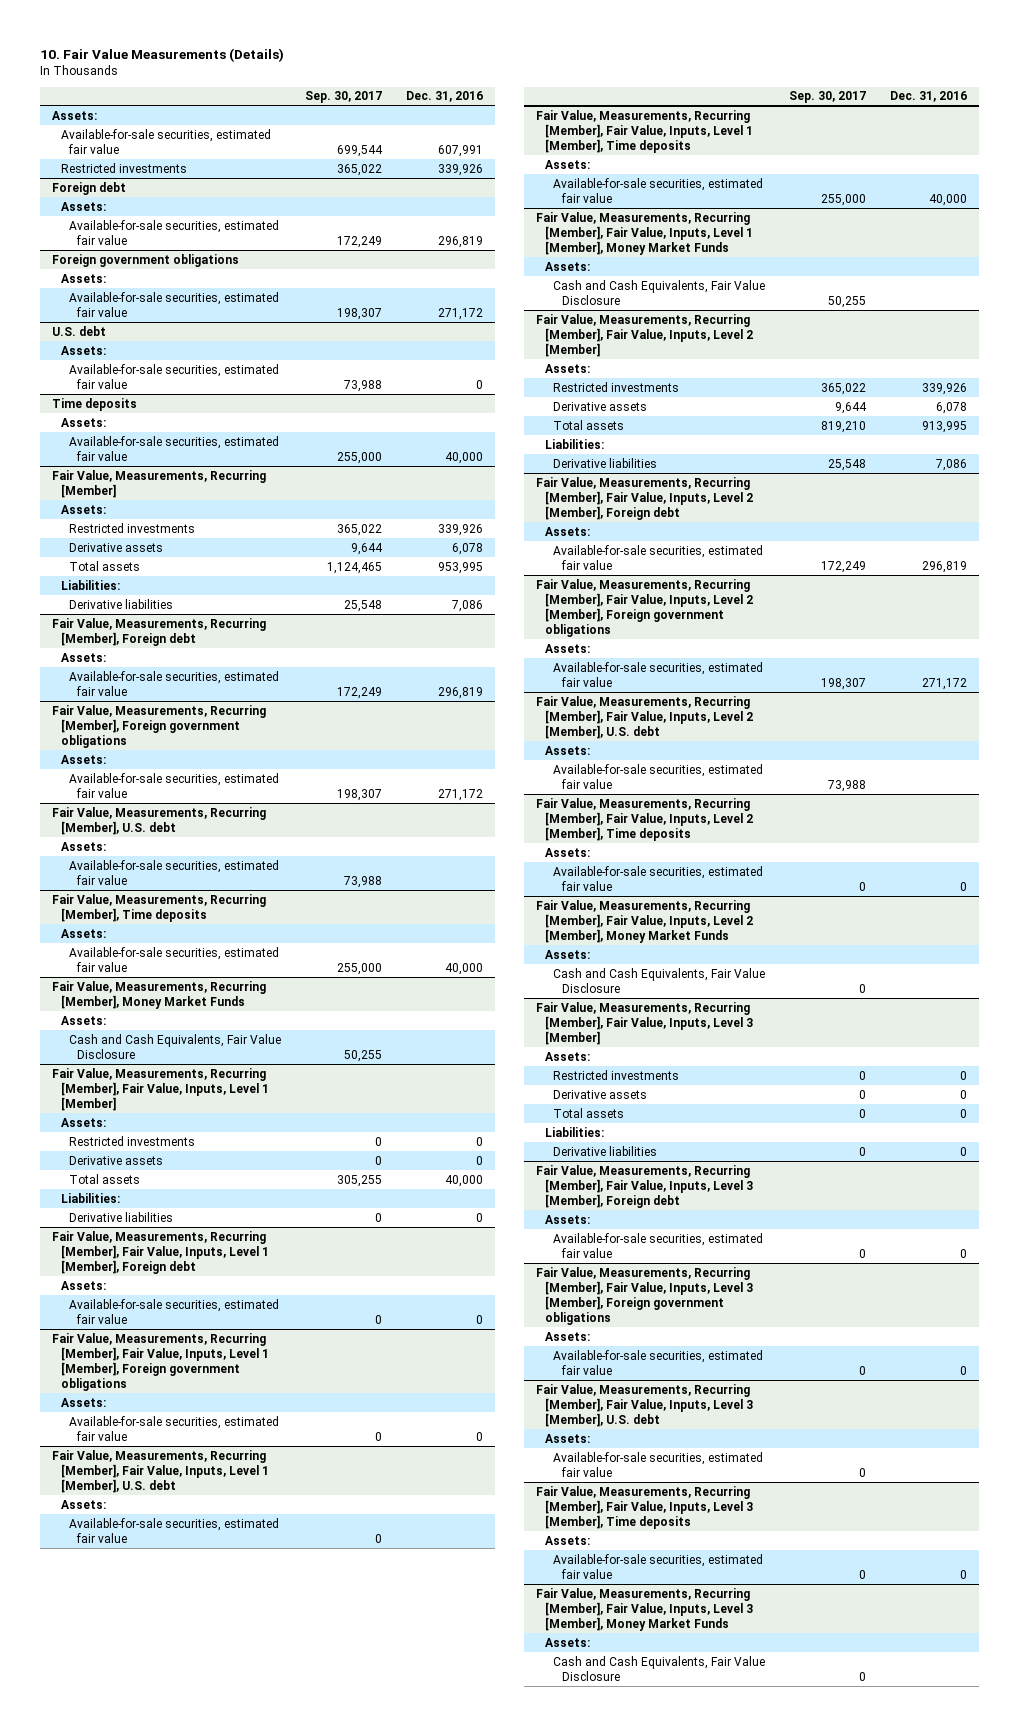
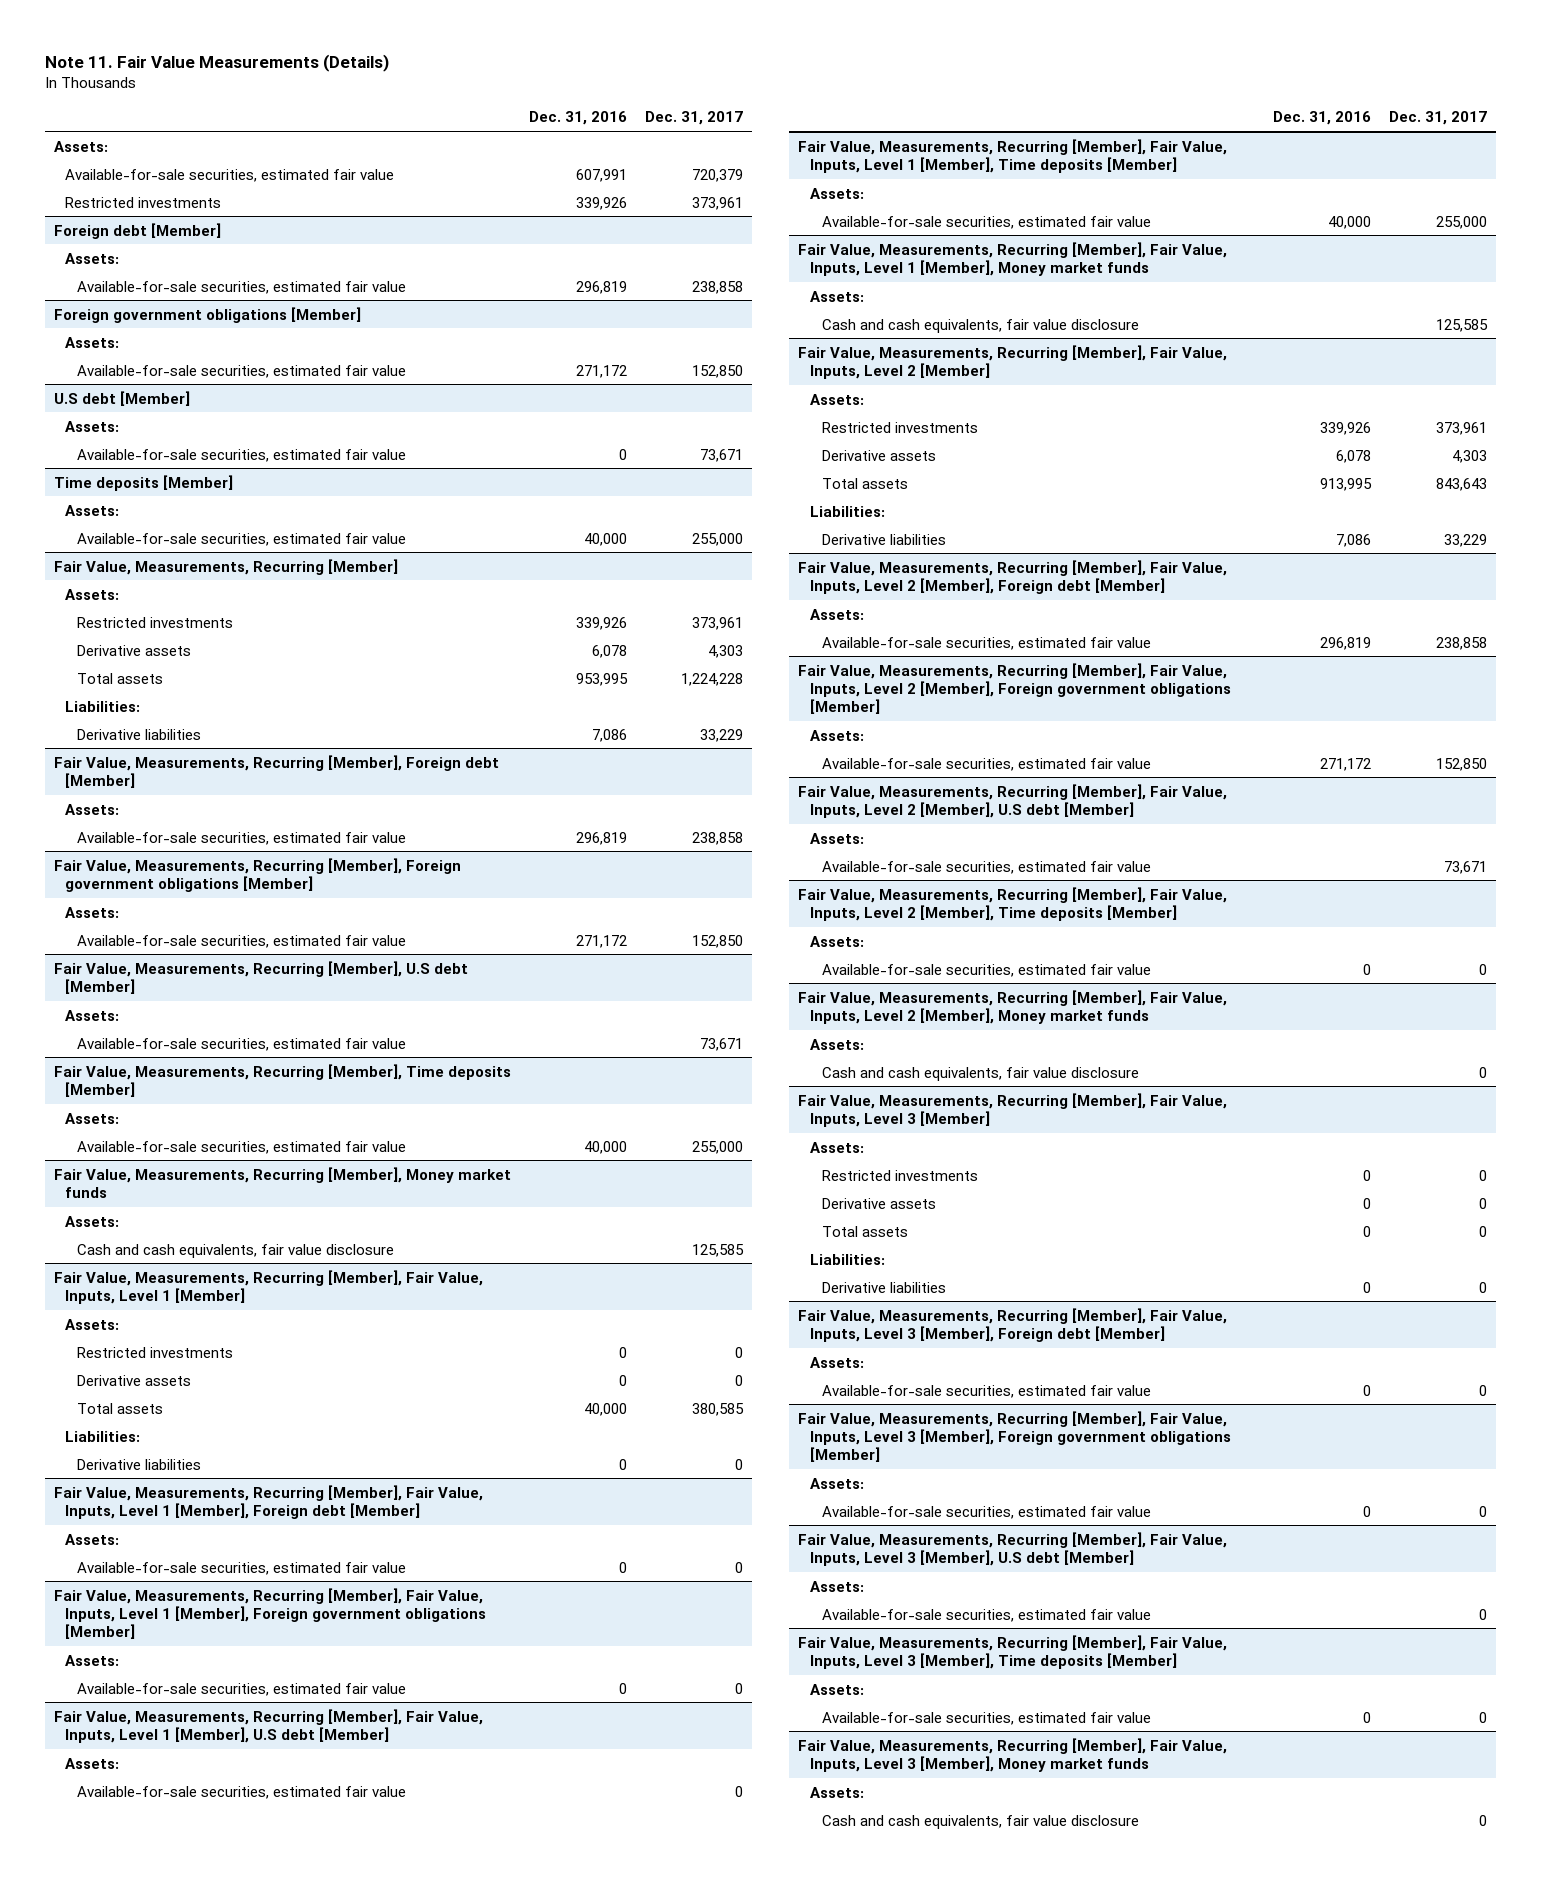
[40,47,285,62] 10. Fair Value Measurements (Details) -> [44,53,389,72] Note 11. Fair Value Measurements (Details)
[304,91,382,104] Sep. 30, 2017 -> none
none -> [644,111,743,126] Dec. 31, 2017
[52,181,127,195] Foreign debt -> [53,222,221,239] Foreign debt [Member]
[52,253,240,267] Foreign government obligations -> [53,306,361,323] Foreign government obligations [Member]
[52,325,107,336] U.S. debt -> [53,390,190,406] U.S debt [Member]
[52,397,138,411] Time deposits -> [53,474,233,491] Time deposits [Member]
[52,617,267,646] Fair Value, Measurements, Recurring [Member], Foreign debt -> [53,754,499,788] Fair Value, Measurements, Recurring [Member], Foreign debt [Member]
[52,704,267,748] Fair Value, Measurements, Recurring [Member], Foreign government obligations -> [53,857,461,892] Fair Value, Measurements, Recurring [Member], Foreign government obligations [Member]
[52,806,267,835] Fair Value, Measurements, Recurring [Member], U.S. debt -> [53,960,468,994] Fair Value, Measurements, Recurring [Member], U.S debt [Member]
[52,893,267,922] Fair Value, Measurements, Recurring [Member], Time deposits -> [53,1063,511,1097] Fair Value, Measurements, Recurring [Member], Time deposits [Member]
[52,980,267,1009] Fair Value, Measurements, Recurring [Member], Money Market Funds -> [53,1166,511,1198] Fair Value, Measurements, Recurring [Member], Money market funds
[68,1033,281,1059] Cash and Cash Equivalents, Fair Value Disclosure -> [76,1243,394,1258] Cash and cash equivalents, fair value disclosure
[52,1230,269,1274] Fair Value, Measurements, Recurring [Member], Fair Value, Inputs, Level 1 [Member], Foreign debt -> [53,1484,483,1519] Fair Value, Measurements, Recurring [Member], Fair Value, Inputs, Level 1 [Member], Foreign debt [Member]
[52,1332,269,1391] Fair Value, Measurements, Recurring [Member], Fair Value, Inputs, Level 1 [Member], Foreign government obligations -> [53,1587,487,1640] Fair Value, Measurements, Recurring [Member], Fair Value, Inputs, Level 1 [Member], Foreign government obligations [Member]
[52,1449,269,1493] Fair Value, Measurements, Recurring [Member], Fair Value, Inputs, Level 1 [Member], U.S. debt -> [53,1708,483,1743] Fair Value, Measurements, Recurring [Member], Fair Value, Inputs, Level 1 [Member], U.S debt [Member]
[536,109,753,153] Fair Value, Measurements, Recurring [Member], Fair Value, Inputs, Level 1 [Member], Time deposits -> [798,138,1228,173] Fair Value, Measurements, Recurring [Member], Fair Value, Inputs, Level 1 [Member], Time deposits [Member]
[536,211,753,255] Fair Value, Measurements, Recurring [Member], Fair Value, Inputs, Level 1 [Member], Money Market Funds -> [798,241,1228,276] Fair Value, Measurements, Recurring [Member], Fair Value, Inputs, Level 1 [Member], Money market funds
[553,279,766,305] Cash and Cash Equivalents, Fair Value Disclosure -> [821,318,1139,333] Cash and cash equivalents, fair value disclosure
[536,476,753,520] Fair Value, Measurements, Recurring [Member], Fair Value, Inputs, Level 2 [Member], Foreign debt -> [798,559,1228,594] Fair Value, Measurements, Recurring [Member], Fair Value, Inputs, Level 2 [Member], Foreign debt [Member]
[536,578,753,637] Fair Value, Measurements, Recurring [Member], Fair Value, Inputs, Level 2 [Member], Foreign government obligations -> [798,662,1231,715] Fair Value, Measurements, Recurring [Member], Fair Value, Inputs, Level 2 [Member], Foreign government obligations [Member]
[536,695,753,739] Fair Value, Measurements, Recurring [Member], Fair Value, Inputs, Level 2 [Member], U.S. debt -> [798,783,1228,818] Fair Value, Measurements, Recurring [Member], Fair Value, Inputs, Level 2 [Member], U.S debt [Member]
[536,797,753,841] Fair Value, Measurements, Recurring [Member], Fair Value, Inputs, Level 2 [Member], Time deposits -> [798,886,1228,921] Fair Value, Measurements, Recurring [Member], Fair Value, Inputs, Level 2 [Member], Time deposits [Member]
[536,899,753,943] Fair Value, Measurements, Recurring [Member], Fair Value, Inputs, Level 2 [Member], Money Market Funds -> [798,989,1228,1024] Fair Value, Measurements, Recurring [Member], Fair Value, Inputs, Level 2 [Member], Money market funds
[553,967,766,993] Cash and Cash Equivalents, Fair Value Disclosure -> [821,1066,1139,1081] Cash and cash equivalents, fair value disclosure
[536,1164,753,1208] Fair Value, Measurements, Recurring [Member], Fair Value, Inputs, Level 3 [Member], Foreign debt -> [798,1307,1228,1342] Fair Value, Measurements, Recurring [Member], Fair Value, Inputs, Level 3 [Member], Foreign debt [Member]
[536,1266,753,1325] Fair Value, Measurements, Recurring [Member], Fair Value, Inputs, Level 3 [Member], Foreign government obligations -> [798,1410,1231,1463] Fair Value, Measurements, Recurring [Member], Fair Value, Inputs, Level 3 [Member], Foreign government obligations [Member]
[536,1383,753,1427] Fair Value, Measurements, Recurring [Member], Fair Value, Inputs, Level 3 [Member], U.S. debt -> [798,1531,1228,1566] Fair Value, Measurements, Recurring [Member], Fair Value, Inputs, Level 3 [Member], U.S debt [Member]
[536,1485,753,1529] Fair Value, Measurements, Recurring [Member], Fair Value, Inputs, Level 3 [Member], Time deposits -> [798,1634,1228,1669] Fair Value, Measurements, Recurring [Member], Fair Value, Inputs, Level 3 [Member], Time deposits [Member]
[536,1587,753,1631] Fair Value, Measurements, Recurring [Member], Fair Value, Inputs, Level 3 [Member], Money Market Funds -> [798,1737,1228,1772] Fair Value, Measurements, Recurring [Member], Fair Value, Inputs, Level 3 [Member], Money market funds
[553,1655,766,1681] Cash and Cash Equivalents, Fair Value Disclosure -> [821,1814,1139,1829] Cash and cash equivalents, fair value disclosure

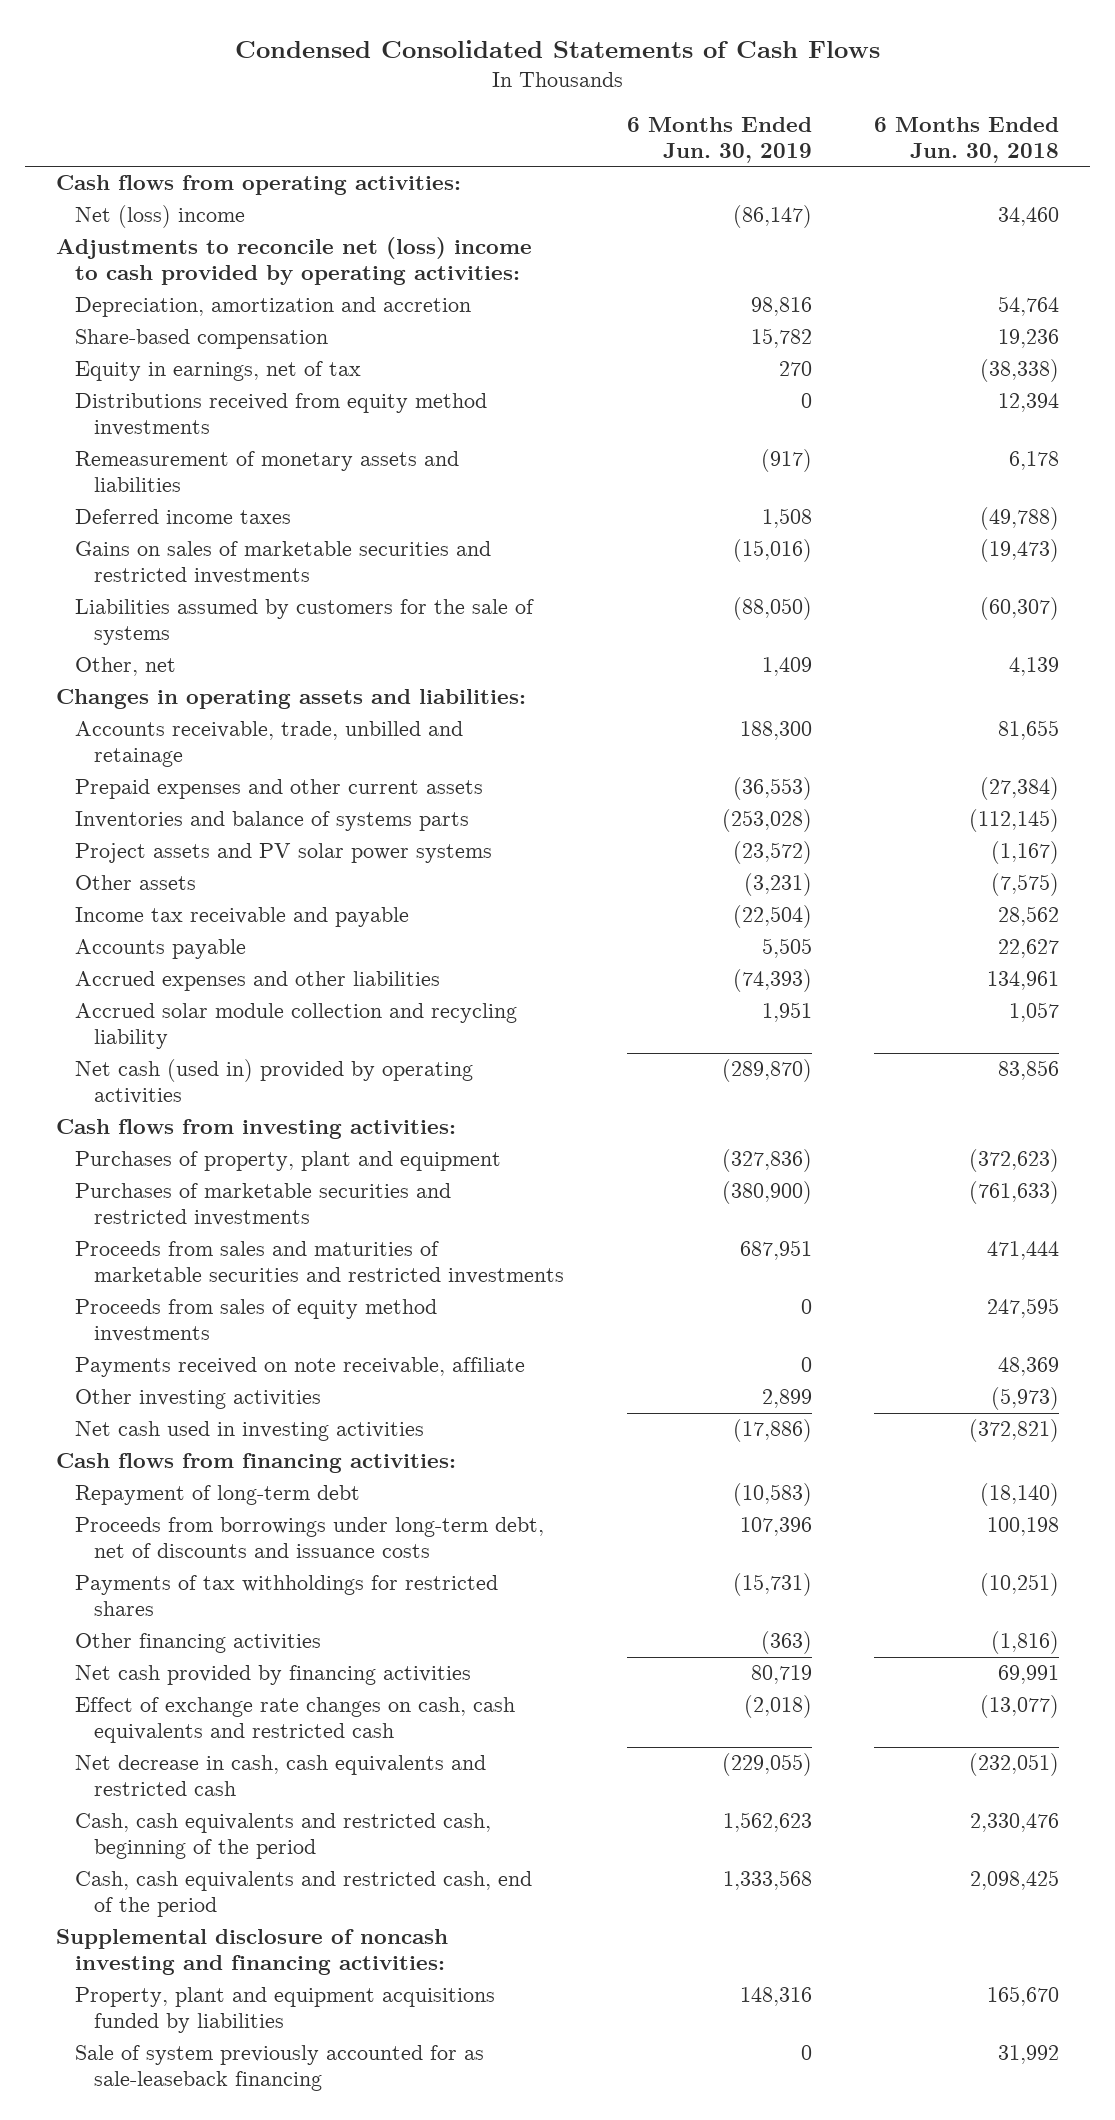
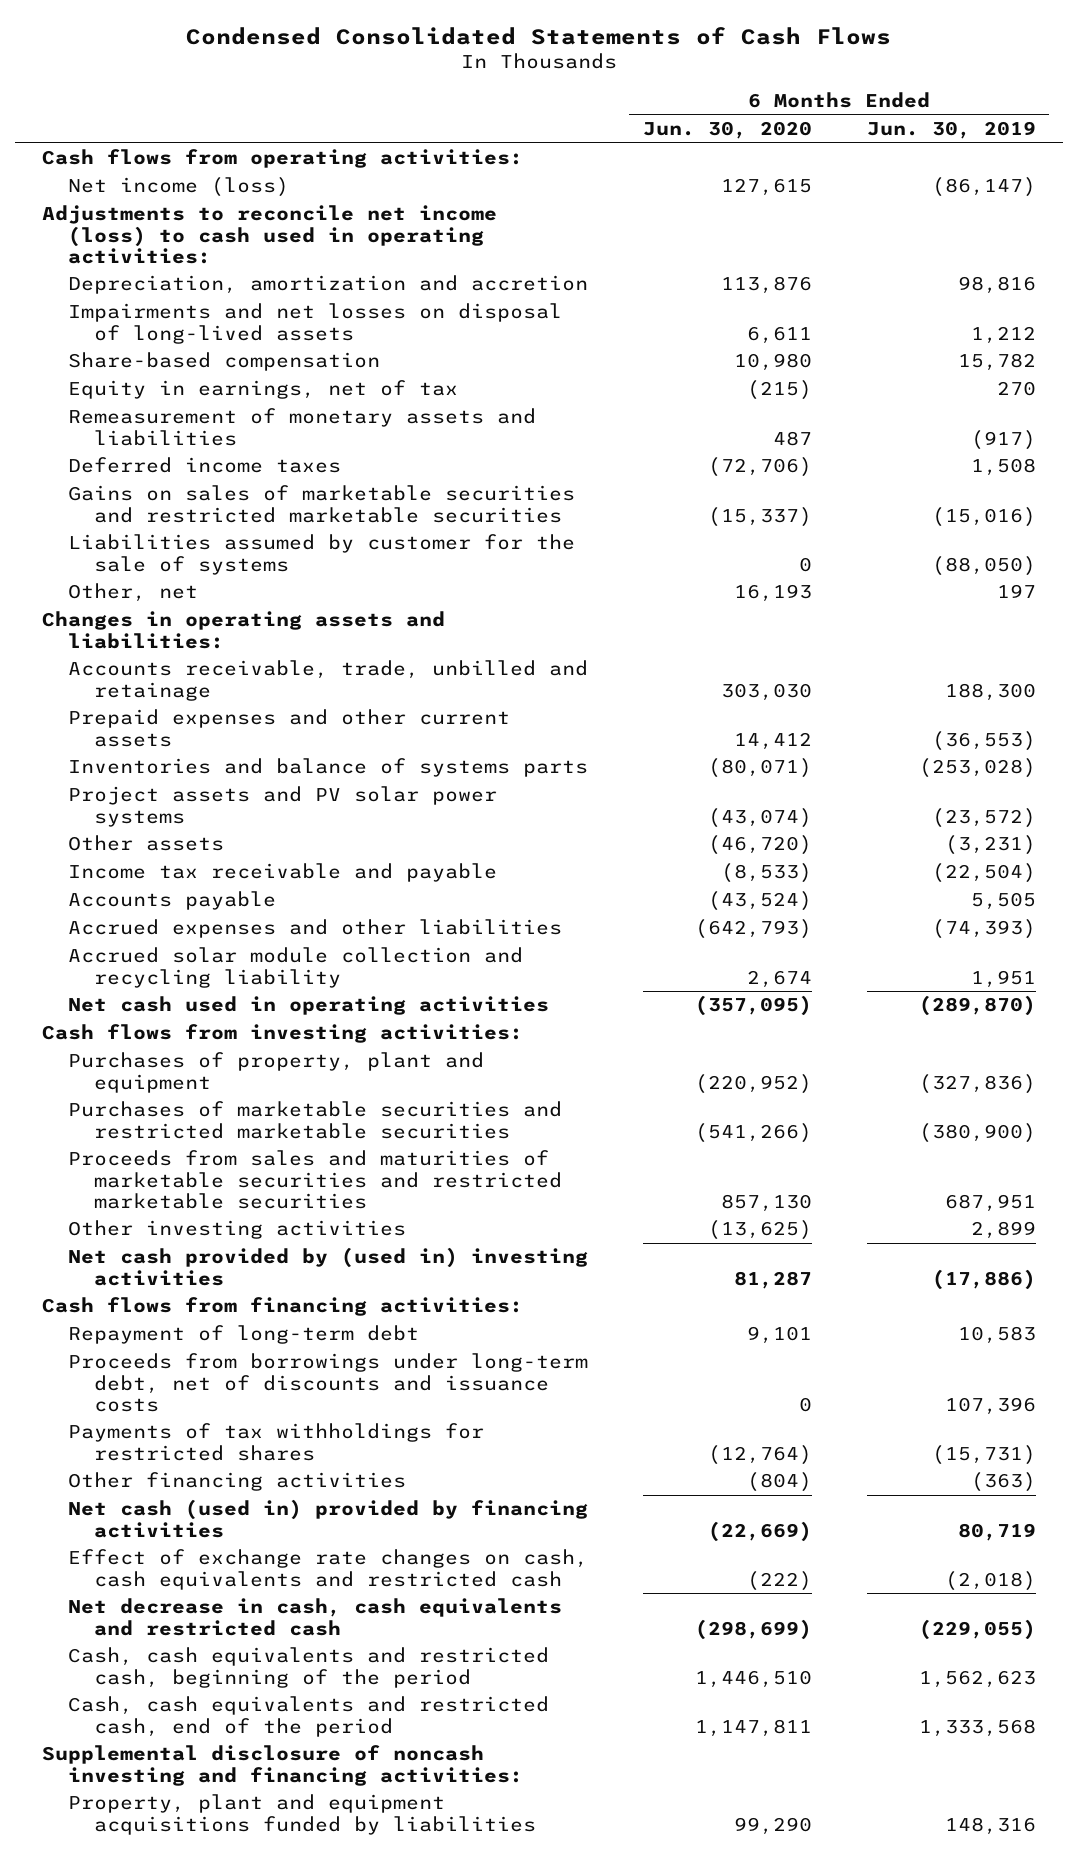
[874,116,1060,163] 6 Months Ended Jun. 30, 2018 -> none
none -> [642,121,812,140] Jun. 30, 2020
[74,205,245,229] Net (loss) income -> [68,177,290,198] Net income (loss)
[56,237,533,286] Adjustments to reconcile net (loss) income to cash provided by operating activities: -> [42,205,498,264] Adjustments to reconcile net income (loss) to cash used in operating activities:
none -> [68,303,563,344] Impairments and net losses on disposal of long-lived assets
[74,393,487,437] Distributions received from equity method investments -> none
[74,541,491,585] Gains on sales of marketable securities and restricted investments -> [68,485,576,523] Gains on sales of marketable securities and restricted marketable securities
[74,599,534,646] Liabilities assumed by customers for the sale of systems -> [68,534,576,575] Liabilities assumed by customer for the sale of systems
[761,657,812,677] 1,409 -> [996,584,1036,599] 197
[74,1059,473,1105] Net cash (used in) provided by operating activities -> [68,996,550,1016] Net cash used in operating activities
[74,1299,437,1343] Proceeds from sales of equity method investments -> none
[74,1357,525,1378] Payments received on note receivable, affiliate -> none
[74,1183,451,1227] Purchases of marketable securities and restricted investments -> [68,1101,563,1139] Purchases of marketable securities and restricted marketable securities
[74,1241,564,1285] Proceeds from sales and maturities of marketable securities and restricted investments -> [68,1150,562,1209] Proceeds from sales and maturities of marketable securities and restricted marketable securities
[74,1421,424,1442] Net cash used in investing activities -> [68,1247,589,1286] Net cash provided by (used in) investing activities
[732,1483,812,1507] (10,583) -> [957,1326,1036,1345] 10,583
[74,1665,471,1686] Net cash provided by financing activities -> [68,1499,589,1538] Net cash (used in) provided by financing activities
[74,2045,484,2092] Sale of system previously accounted for as sale-leaseback financing -> none

